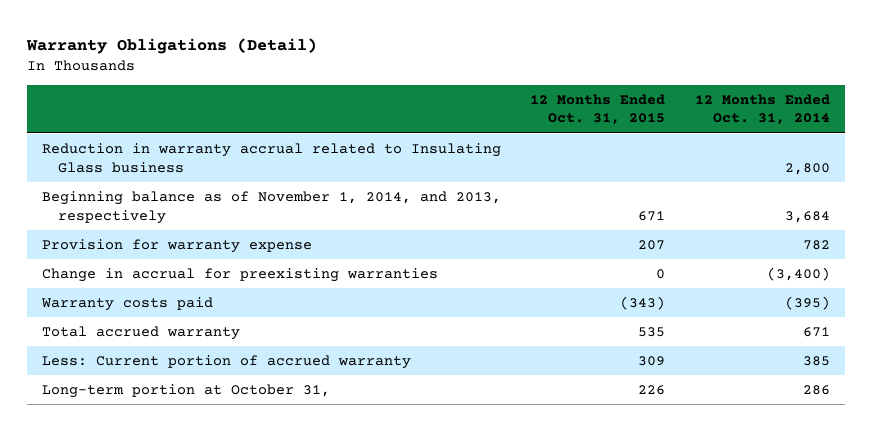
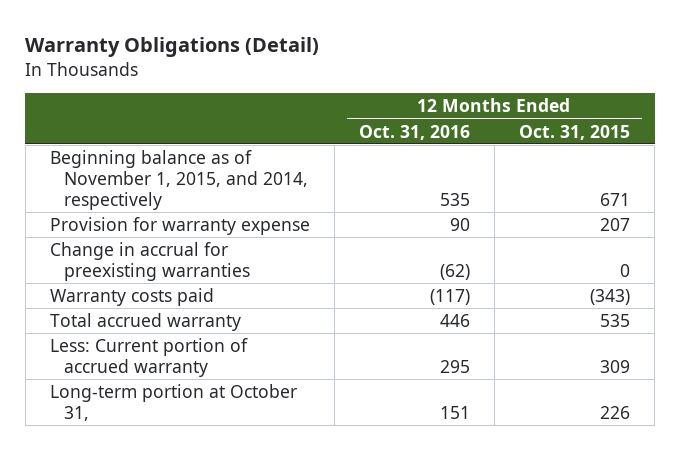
[694,93,830,126] 12 Months Ended Oct. 31, 2014 -> none
none -> [358,124,470,140] Oct. 31, 2016
[41,142,501,173] Reduction in warranty accrual related to Insulating Glass business -> none
[41,190,501,224] Beginning balance as of November 1, 2014, and 2013, respectively -> [49,149,309,210] Beginning balance as of November 1, 2015, and 2014, respectively

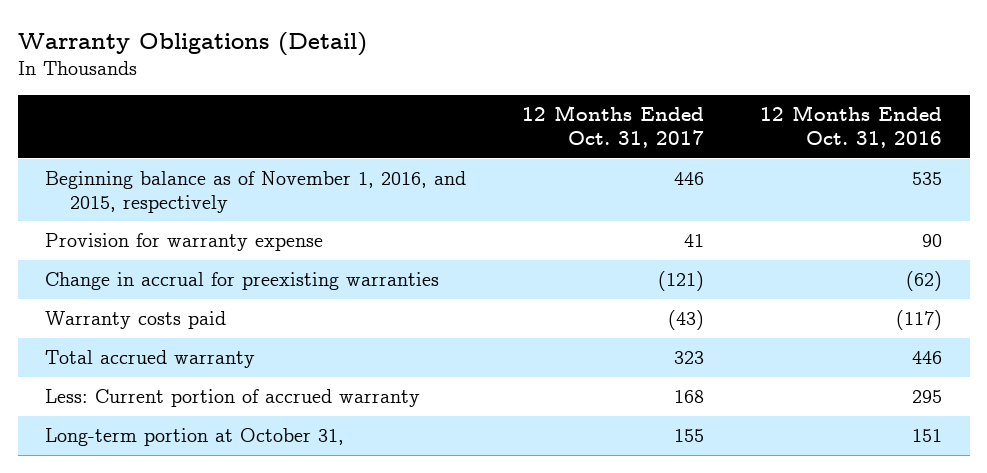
[519,124,631,140] Oct. 31, 2015 -> none
none -> [522,105,705,149] 12 Months Ended Oct. 31, 2017
[49,149,309,210] Beginning balance as of November 1, 2015, and 2014, respectively -> [45,171,467,213] Beginning balance as of November 1, 2016, and 2015, respectively

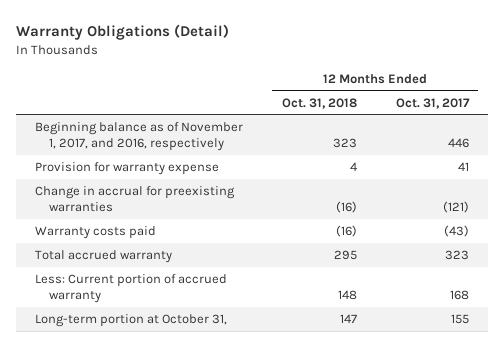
[759,105,942,149] 12 Months Ended Oct. 31, 2016 -> none
none -> [281,97,357,109] Oct. 31, 2018
[45,171,467,213] Beginning balance as of November 1, 2016, and 2015, respectively -> [35,122,244,152] Beginning balance as of November 1, 2017, and 2016, respectively

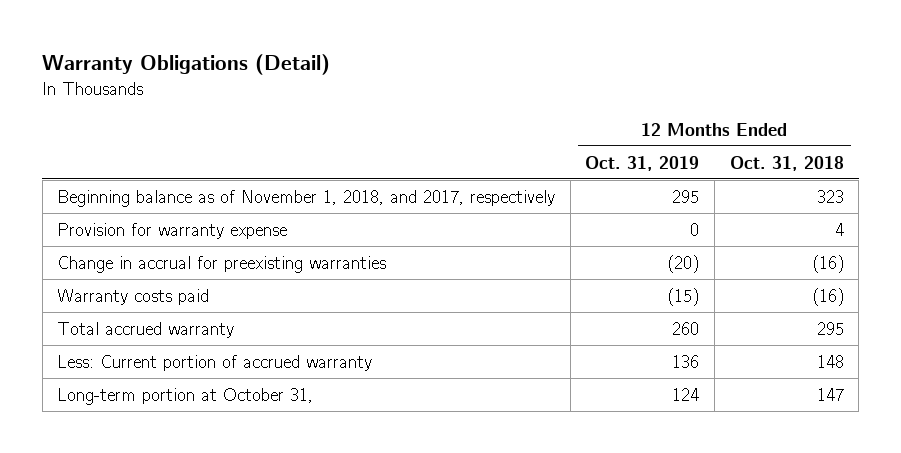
[395,97,470,109] Oct. 31, 2017 -> none
none -> [585,155,700,171] Oct. 31, 2019
[35,122,244,152] Beginning balance as of November 1, 2017, and 2016, respectively -> [57,189,556,207] Beginning balance as of November 1, 2018, and 2017, respectively

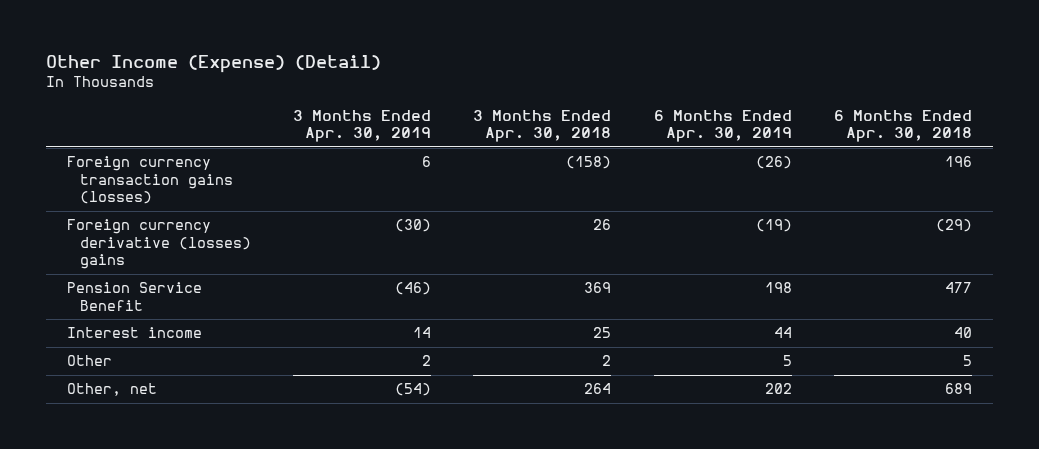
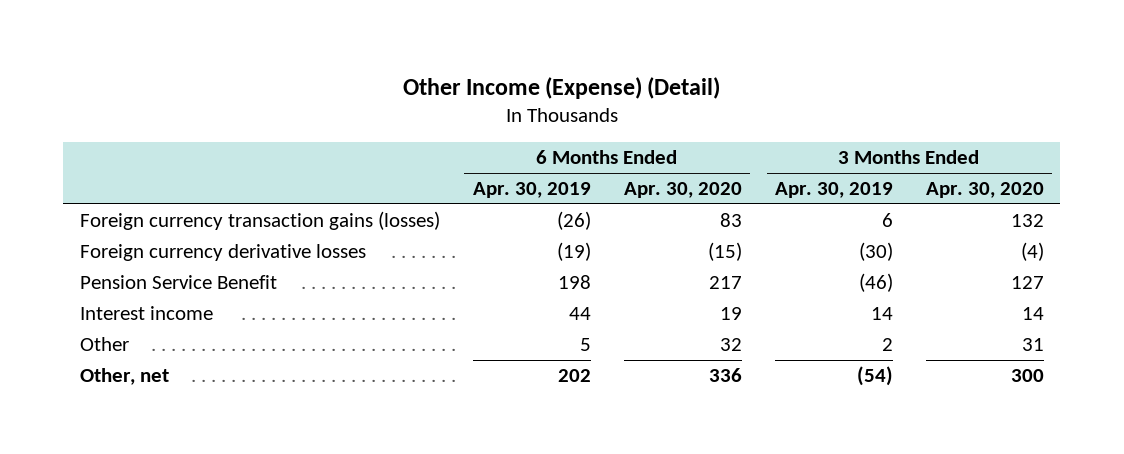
[473,109,612,143] 3 Months Ended Apr. 30, 2018 -> none
[834,109,973,143] 6 Months Ended Apr. 30, 2018 -> none
none -> [623,181,742,198] Apr. 30, 2020
none -> [925,181,1044,198] Apr. 30, 2020
[66,219,251,270] Foreign currency derivative (losses) gains -> [79,243,366,261] Foreign currency derivative losses

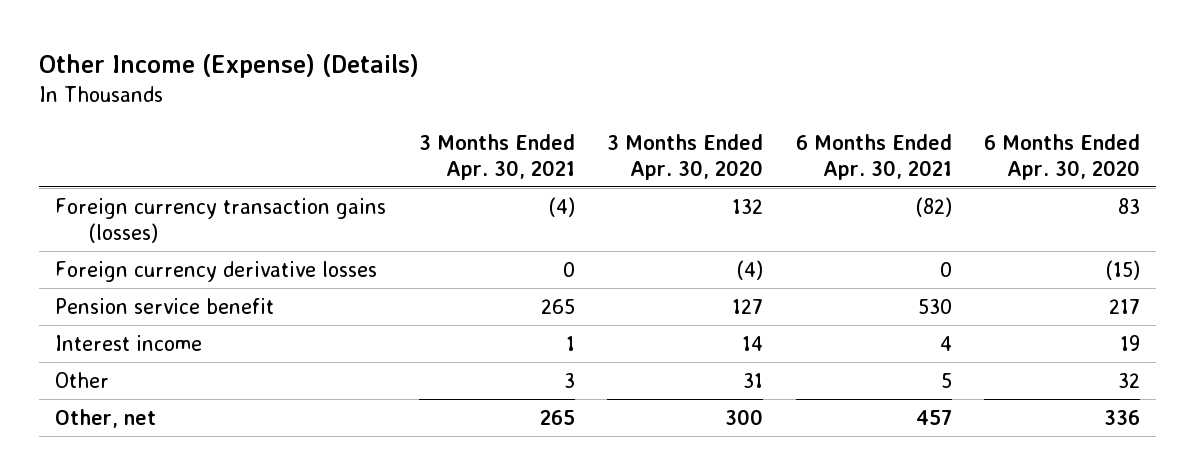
[402,76,720,99] Other Income (Expense) (Detail) -> [39,53,420,78] Other Income (Expense) (Details)
[472,181,591,198] Apr. 30, 2019 -> none
[774,181,893,198] Apr. 30, 2019 -> none
none -> [418,133,575,180] 3 Months Ended Apr. 30, 2021
none -> [795,133,952,180] 6 Months Ended Apr. 30, 2021
[79,274,277,289] Pension Service Benefit -> [55,298,275,315] Pension service benefit

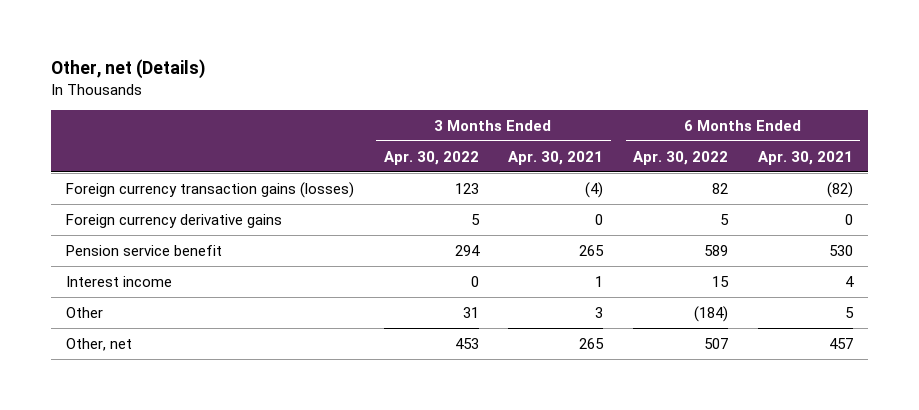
[39,53,420,78] Other Income (Expense) (Details) -> [51,59,206,80] Other, net (Details)
[607,133,764,180] 3 Months Ended Apr. 30, 2020 -> none
[984,133,1141,180] 6 Months Ended Apr. 30, 2020 -> none
none -> [383,150,479,165] Apr. 30, 2022
none -> [633,150,729,165] Apr. 30, 2022
[55,261,378,283] Foreign currency derivative losses -> [65,213,282,228] Foreign currency derivative gains

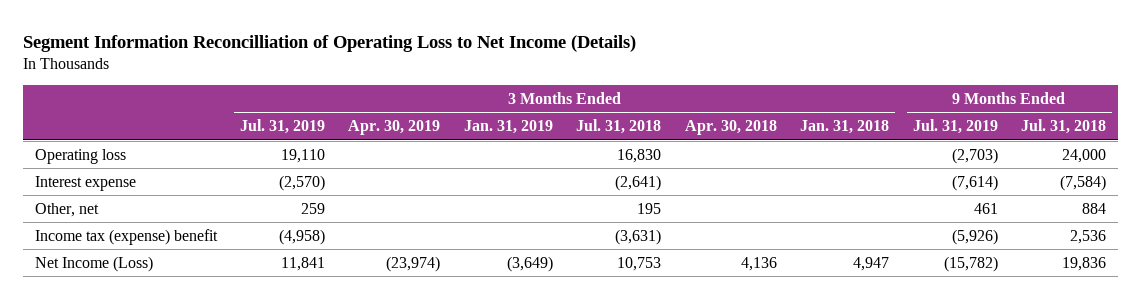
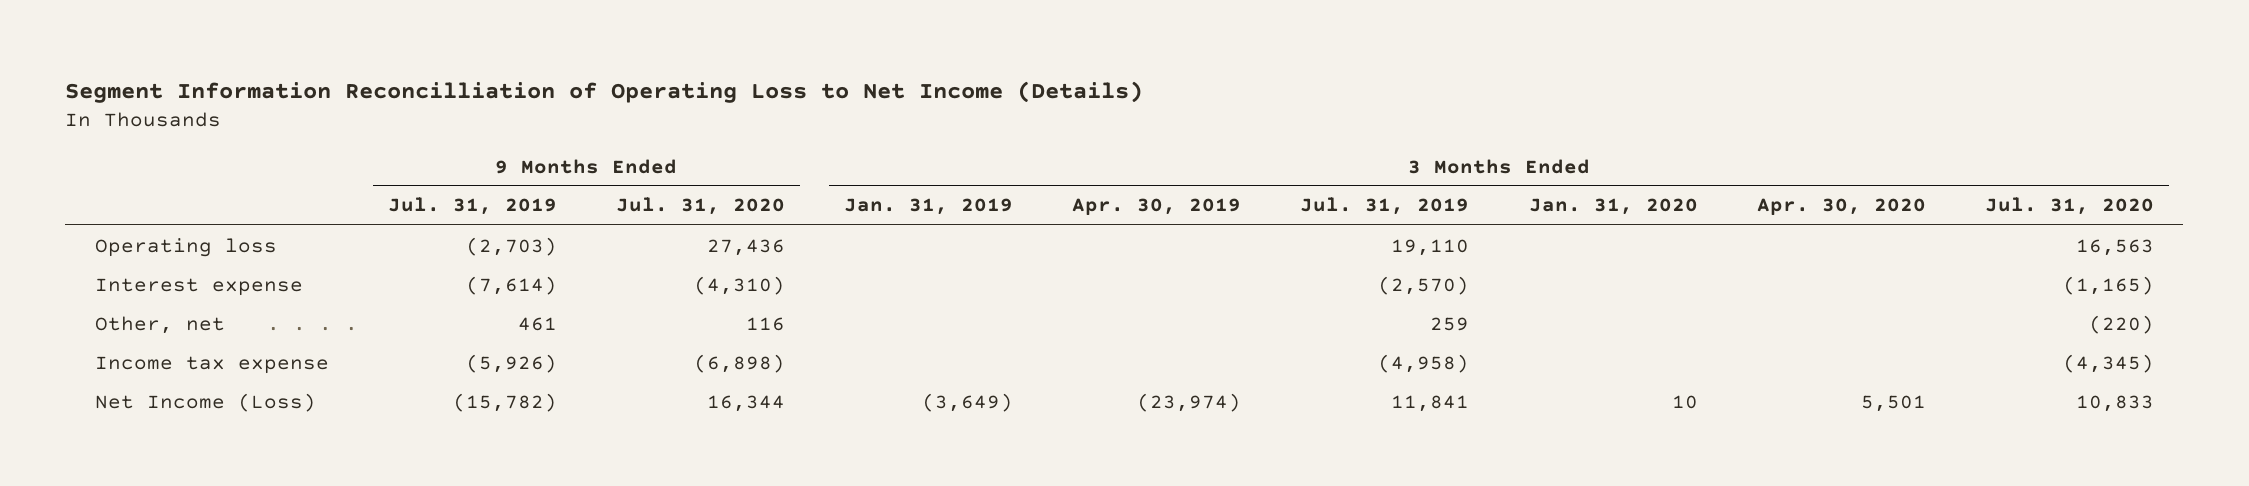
[576,119,662,135] Jul. 31, 2018 -> none
[684,120,777,136] Apr. 30, 2018 -> none
[800,120,890,135] Jan. 31, 2018 -> none
[1021,119,1107,135] Jul. 31, 2018 -> none
none -> [616,197,786,216] Jul. 31, 2020
none -> [1528,198,1698,216] Jan. 31, 2020
none -> [1756,198,1926,216] Apr. 30, 2020
none -> [1984,197,2154,216] Jul. 31, 2020
[34,228,218,245] Income tax (expense) benefit -> [94,355,329,374] Income tax expense

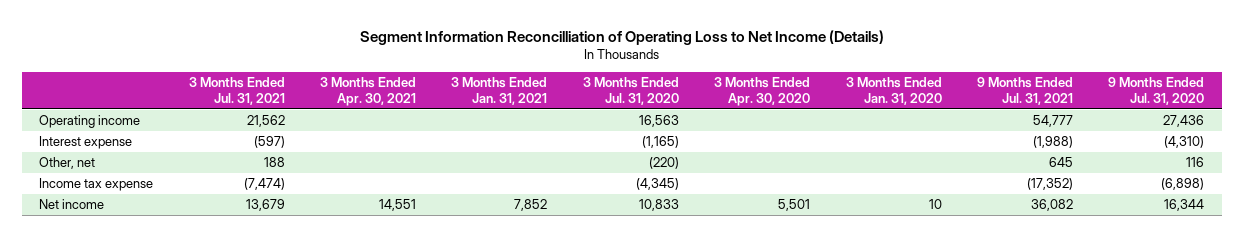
[387,197,557,216] Jul. 31, 2019 -> none
[844,198,1014,216] Jan. 31, 2019 -> none
[1072,198,1242,216] Apr. 30, 2019 -> none
[1300,197,1470,216] Jul. 31, 2019 -> none
none -> [188,76,285,105] 3 Months Ended Jul. 31, 2021
none -> [320,76,417,106] 3 Months Ended Apr. 30, 2021
none -> [451,76,548,105] 3 Months Ended Jan. 31, 2021
none -> [976,76,1073,105] 9 Months Ended Jul. 31, 2021
[94,237,277,257] Operating loss -> [39,115,141,129] Operating income
[94,392,316,412] Net Income (Loss) -> [39,199,105,210] Net income

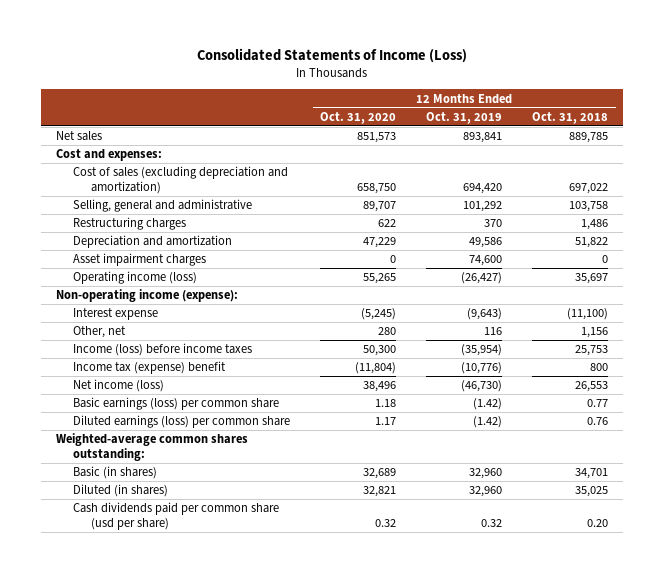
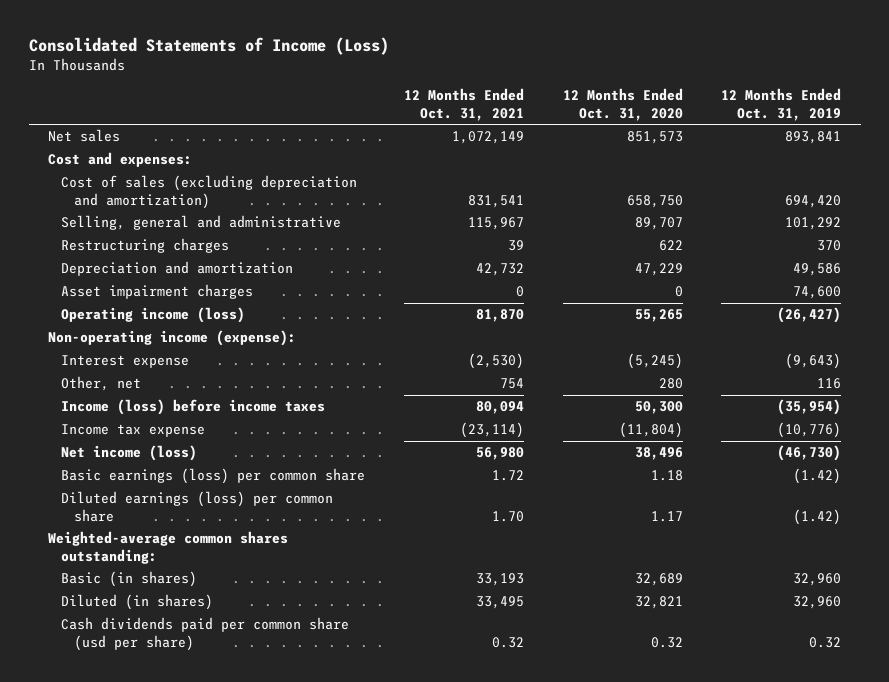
[532,111,609,124] Oct. 31, 2018 -> none
none -> [403,88,524,122] 12 Months Ended Oct. 31, 2021
[73,361,227,375] Income tax (expense) benefit -> [61,424,206,438] Income tax expense

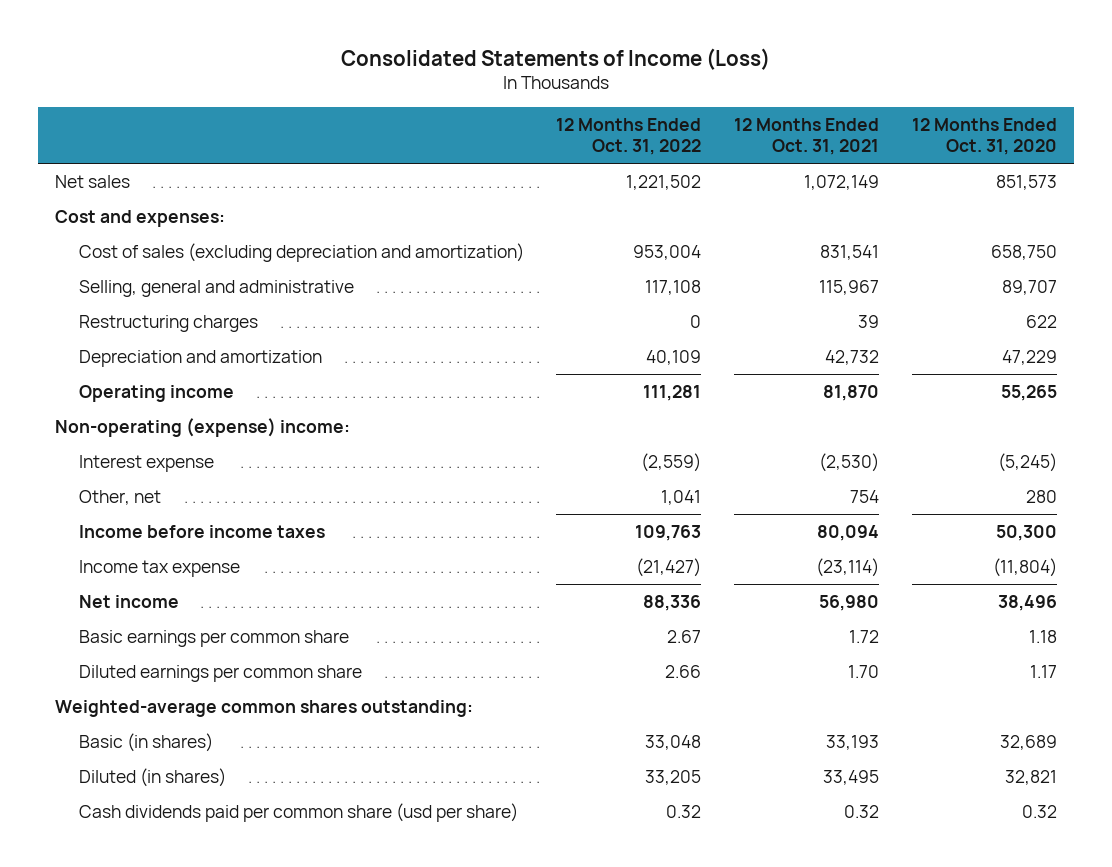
[721,88,842,122] 12 Months Ended Oct. 31, 2019 -> none
none -> [556,117,702,156] 12 Months Ended Oct. 31, 2022
[61,284,254,300] Asset impairment charges -> none
[61,307,246,324] Operating income (loss) -> [78,384,234,402] Operating income
[47,330,296,347] Non-operating income (expense): -> [54,417,350,437] Non-operating (expense) income:
[61,399,326,416] Income (loss) before income taxes -> [78,524,325,538] Income before income taxes
[61,445,198,462] Net income (loss) -> [78,594,179,608] Net income
[61,468,366,485] Basic earnings (loss) per common share -> [78,629,349,647] Basic earnings per common share
[61,491,334,523] Diluted earnings (loss) per common share -> [78,664,362,682] Diluted earnings per common share

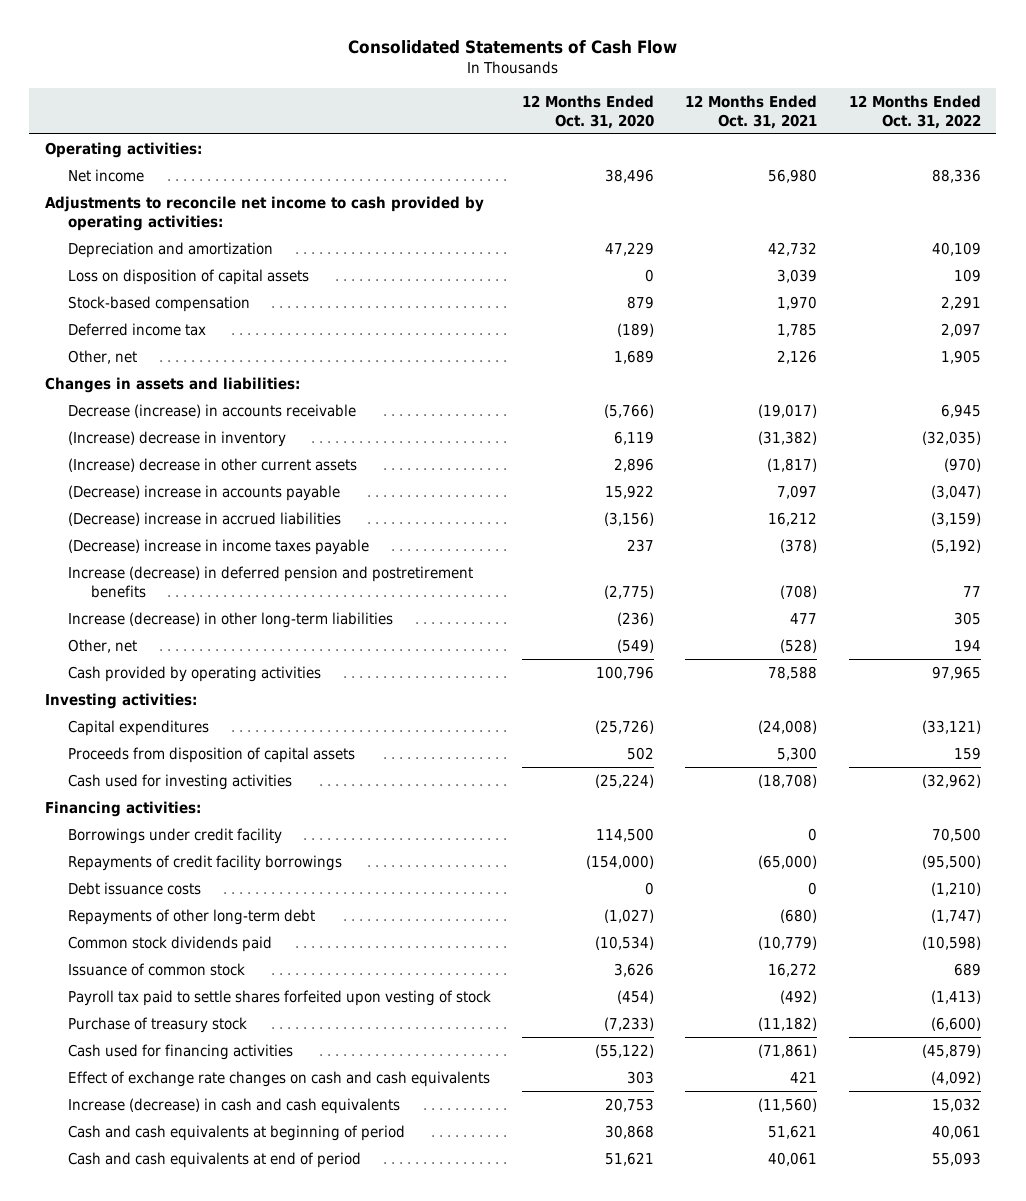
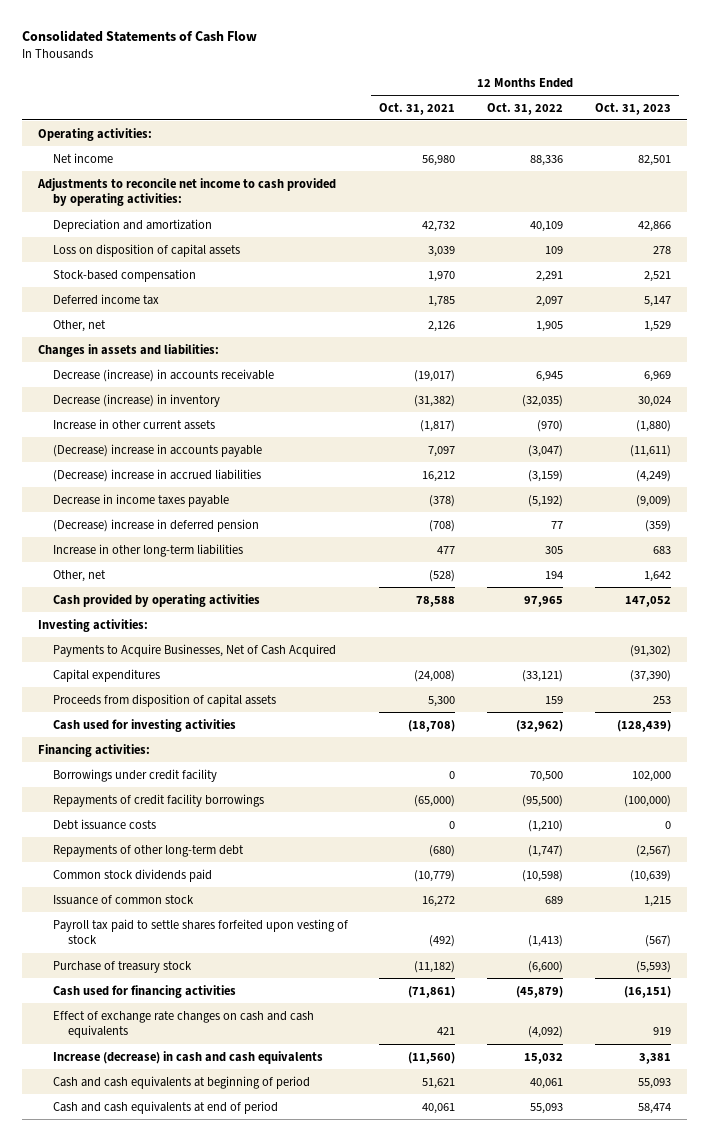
[522,94,655,129] 12 Months Ended Oct. 31, 2020 -> none
none -> [594,102,671,115] Oct. 31, 2023
[68,430,287,447] (Increase) decrease in inventory -> [52,393,220,407] Decrease (increase) in inventory
[68,457,358,472] (Increase) decrease in other current assets -> [52,418,215,430] Increase in other current assets
[68,538,370,555] (Decrease) increase in income taxes payable -> [52,493,229,507] Decrease in income taxes payable
[68,565,474,599] Increase (decrease) in deferred pension and postretirement benefits -> [52,518,259,532] (Decrease) increase in deferred pension
[68,611,394,628] Increase (decrease) in other long-term liabilities -> [52,543,243,557] Increase in other long-term liabilities
none -> [52,643,336,657] Payments to Acquire Businesses, Net of Cash Acquired

